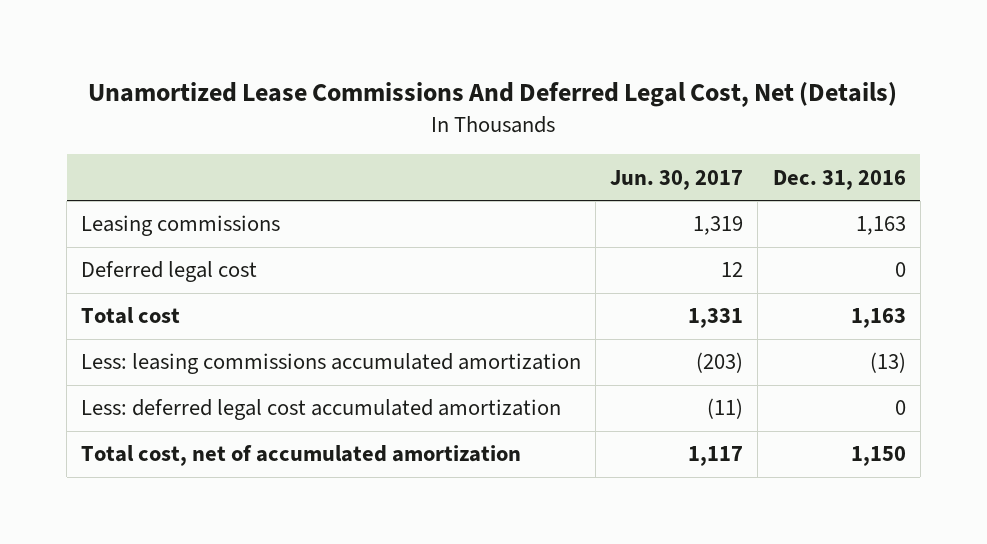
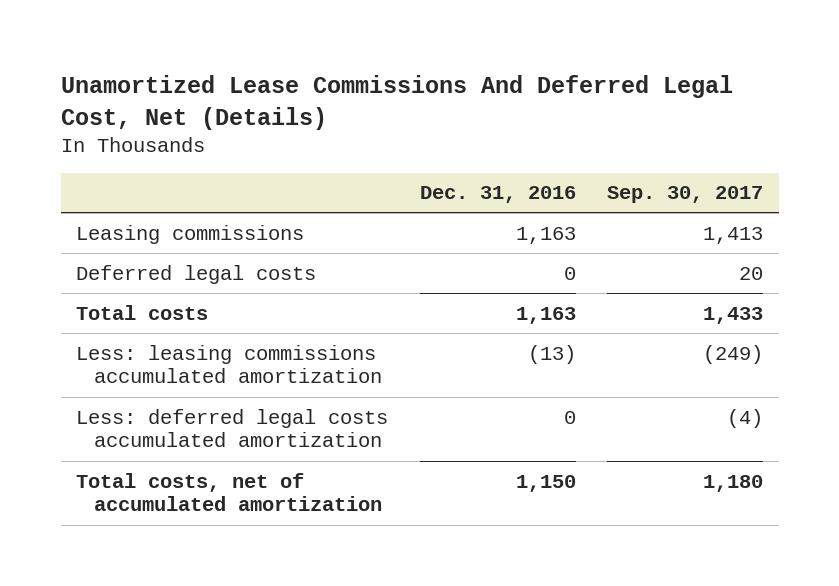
[610,169,744,190] Jun. 30, 2017 -> none
none -> [607,186,764,204] Sep. 30, 2017
[81,261,258,283] Deferred legal cost -> [76,264,317,284] Deferred legal costs
[81,307,181,325] Total cost -> [76,304,209,320] Total costs
[81,399,562,421] Less: deferred legal cost accumulated amortization -> [76,408,389,448] Less: deferred legal costs accumulated amortization
[81,445,522,467] Total cost, net of accumulated amortization -> [76,472,382,512] Total costs, net of accumulated amortization

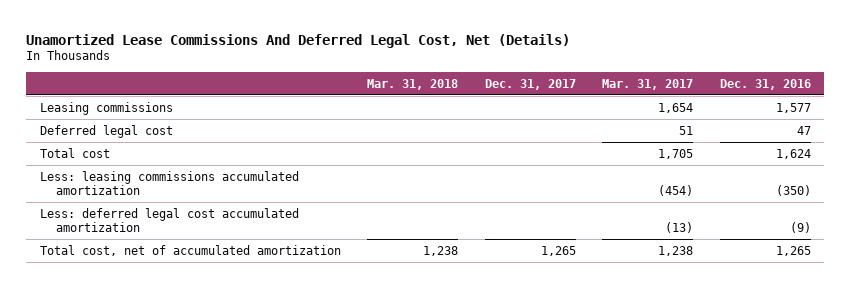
[607,186,764,204] Sep. 30, 2017 -> none
none -> [367,78,459,90] Mar. 31, 2018
none -> [484,78,576,90] Dec. 31, 2017
none -> [602,78,694,90] Mar. 31, 2017
[515,226,576,244] 1,163 -> [776,102,812,113] 1,577
[76,264,317,284] Deferred legal costs -> [39,124,173,138] Deferred legal cost
[563,266,576,280] 0 -> [797,125,812,135] 47
[76,304,209,320] Total costs -> [39,147,110,158] Total cost
[515,306,576,324] 1,163 -> [776,148,812,159] 1,624
[527,344,576,364] (13) -> [776,185,812,197] (350)
[76,408,389,448] Less: deferred legal costs accumulated amortization -> [39,207,299,233] Less: deferred legal cost accumulated amortization
[563,410,576,424] 0 -> [790,222,812,234] (9)
[76,472,382,512] Total costs, net of accumulated amortization -> [39,244,341,256] Total cost, net of accumulated amortization
[515,474,576,492] 1,150 -> [776,245,812,256] 1,265

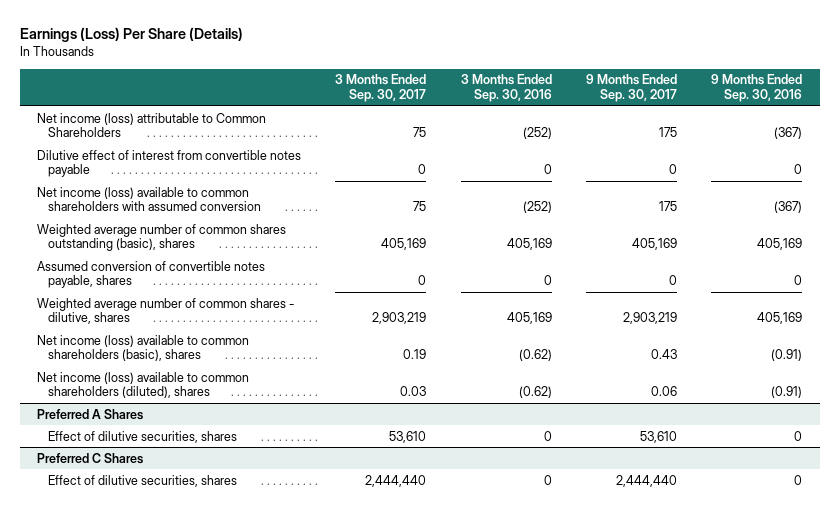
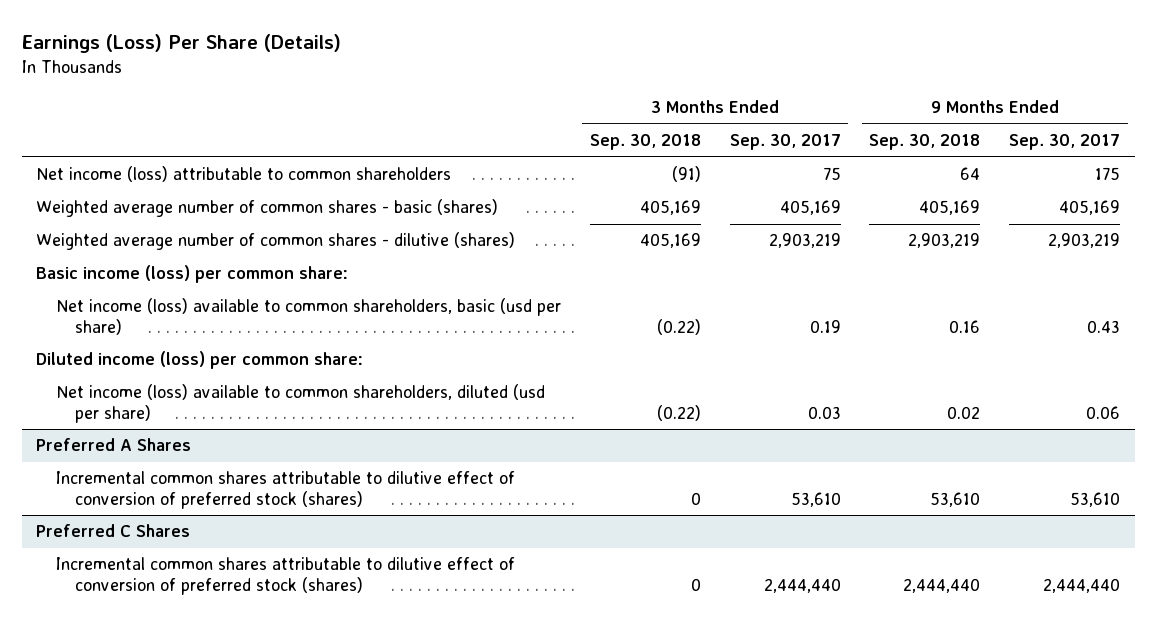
[460,74,552,103] 3 Months Ended Sep. 30, 2016 -> none
[711,74,803,103] 9 Months Ended Sep. 30, 2016 -> none
none -> [589,134,701,151] Sep. 30, 2018
none -> [869,134,981,151] Sep. 30, 2018
[36,149,301,178] Dilutive effect of interest from convertible notes payable -> none
[36,186,262,212] Net income (loss) available to common shareholders with assumed conversion -> none
[36,260,265,289] Assumed conversion of convertible notes payable, shares -> none
[36,112,266,138] Net income (loss) attributable to Common Shareholders -> [36,166,452,183] Net income (loss) attributable to common shareholders
[36,223,286,252] Weighted average number of common shares outstanding (basic), shares -> [36,199,499,218] Weighted average number of common shares - basic (shares)
[36,297,294,325] Weighted average number of common shares - dilutive, shares -> [36,232,516,251] Weighted average number of common shares - dilutive (shares)
none -> [36,265,349,284] Basic income (loss) per common share:
[36,334,249,362] Net income (loss) available to common shareholders (basic), shares -> [55,298,561,336] Net income (loss) available to common shareholders, basic (usd per share)
none -> [36,351,364,370] Diluted income (loss) per common share:
[36,371,249,399] Net income (loss) available to common shareholders (diluted), shares -> [55,384,545,424] Net income (loss) available to common shareholders, diluted (usd per share)
[48,430,238,443] Effect of dilutive securities, shares -> [55,471,515,510] Incremental common shares attributable to dilutive effect of conversion of preferred stock (shares)
[48,474,238,487] Effect of dilutive securities, shares -> [55,557,515,596] Incremental common shares attributable to dilutive effect of conversion of preferred stock (shares)

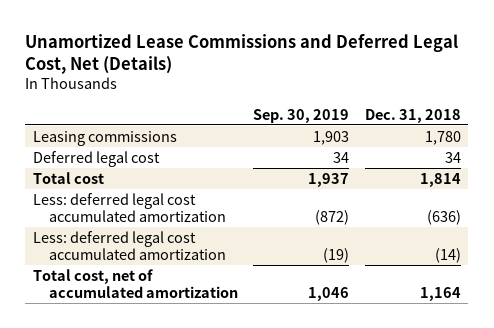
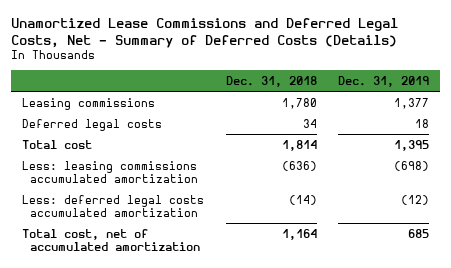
[25,33,459,74] Unamortized Lease Commissions and Deferred Legal Cost, Net (Details) -> [11,17,399,48] Unamortized Lease Commissions and Deferred Legal Costs, Net - Summary of Deferred Costs (Details)
[253,108,350,123] Sep. 30, 2019 -> none
none -> [338,75,430,87] Dec. 31, 2019
[32,150,160,167] Deferred legal cost -> [22,118,163,131] Deferred legal costs
[32,192,227,222] Less: deferred legal cost accumulated amortization -> [22,160,199,183] Less: leasing commissions accumulated amortization
[32,230,227,260] Less: deferred legal cost accumulated amortization -> [22,194,205,217] Less: deferred legal costs accumulated amortization

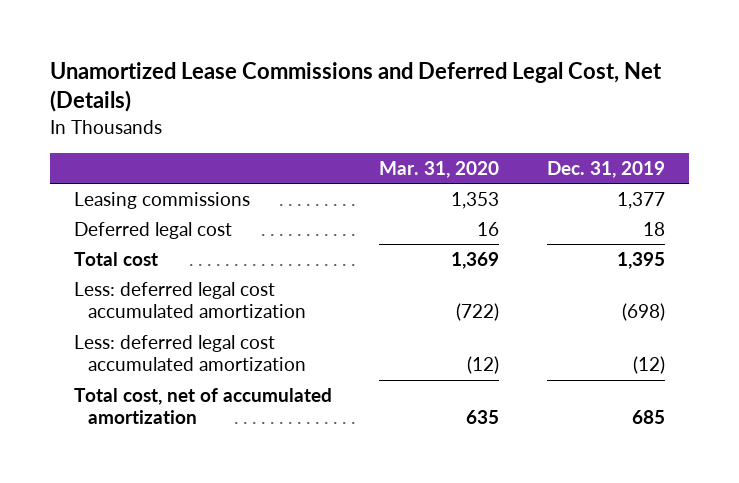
[11,17,399,48] Unamortized Lease Commissions and Deferred Legal Costs, Net - Summary of Deferred Costs (Details) -> [49,62,662,113] Unamortized Lease Commissions and Deferred Legal Cost, Net (Details)
[225,75,317,87] Dec. 31, 2018 -> none
none -> [379,160,500,178] Mar. 31, 2020
[22,118,163,131] Deferred legal costs -> [73,222,232,240] Deferred legal cost
[22,160,199,183] Less: leasing commissions accumulated amortization -> [73,282,306,319] Less: deferred legal cost accumulated amortization
[22,194,205,217] Less: deferred legal costs accumulated amortization -> [73,335,306,372] Less: deferred legal cost accumulated amortization

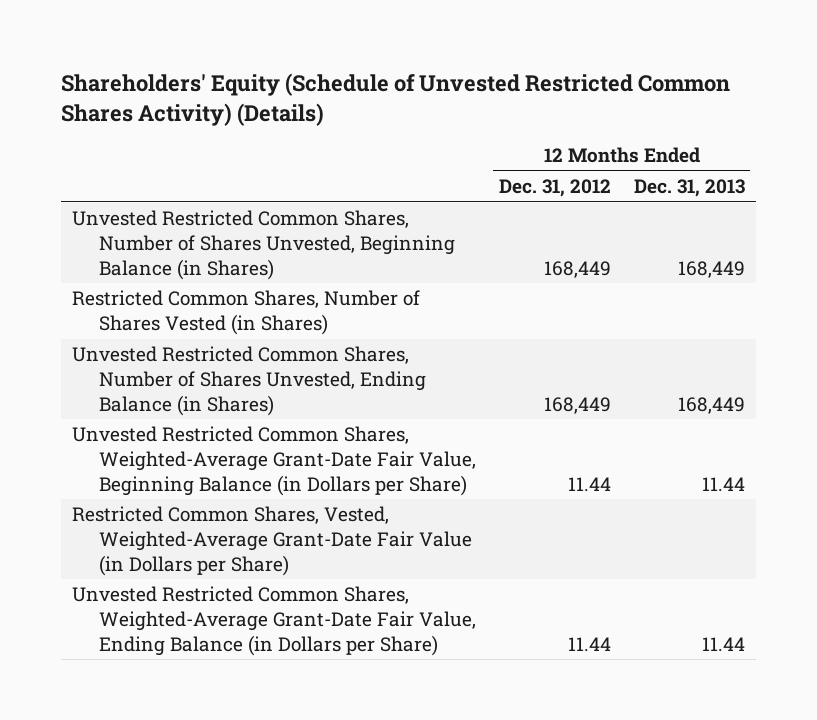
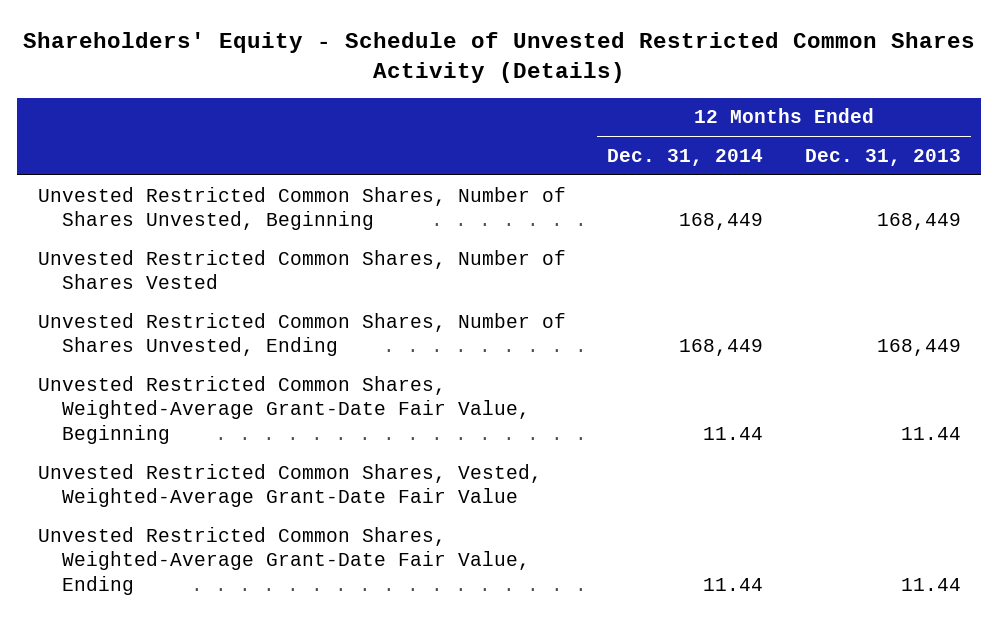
[60,72,730,126] Shareholders' Equity (Schedule of Unvested Restricted Common Shares Activity) (Details) -> [23,31,976,84] Shareholders' Equity - Schedule of Unvested Restricted Common Shares Activity (Details)
[498,179,611,198] Dec. 31, 2012 -> none
none -> [607,148,764,166] Dec. 31, 2014
[72,210,456,280] Unvested Restricted Common Shares, Number of Shares Unvested, Beginning Balance (in Shares) -> [37,186,566,231] Unvested Restricted Common Shares, Number of Shares Unvested, Beginning
[72,290,421,336] Restricted Common Shares, Number of Shares Vested (in Shares) -> [37,249,566,290] Unvested Restricted Common Shares, Number of Shares Vested
[72,346,427,416] Unvested Restricted Common Shares, Number of Shares Unvested, Ending Balance (in Shares) -> [37,312,566,357] Unvested Restricted Common Shares, Number of Shares Unvested, Ending
[72,426,477,496] Unvested Restricted Common Shares, Weighted-Average Grant-Date Fair Value, Beginning Balance (in Dollars per Share) -> [37,375,530,445] Unvested Restricted Common Shares, Weighted-Average Grant-Date Fair Value, Beginning
[72,506,473,576] Restricted Common Shares, Vested, Weighted-Average Grant-Date Fair Value (in Dollars per Share) -> [37,463,542,508] Unvested Restricted Common Shares, Vested, Weighted-Average Grant-Date Fair Value
[72,586,477,656] Unvested Restricted Common Shares, Weighted-Average Grant-Date Fair Value, Ending Balance (in Dollars per Share) -> [37,526,530,596] Unvested Restricted Common Shares, Weighted-Average Grant-Date Fair Value, Ending

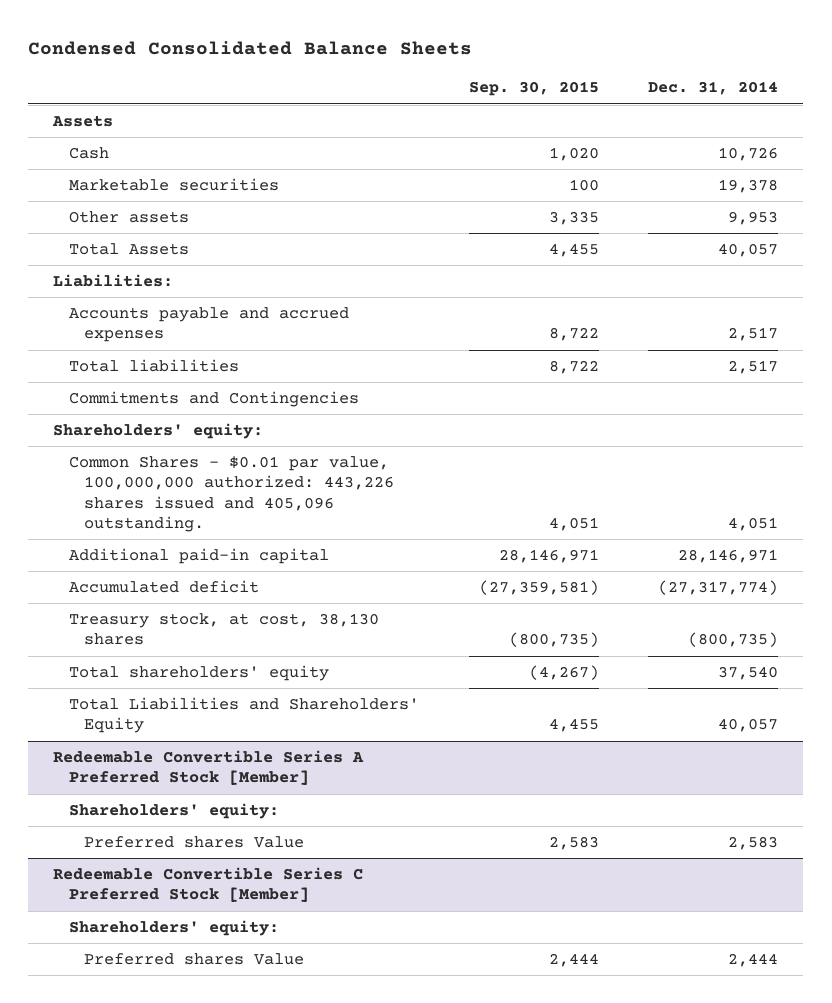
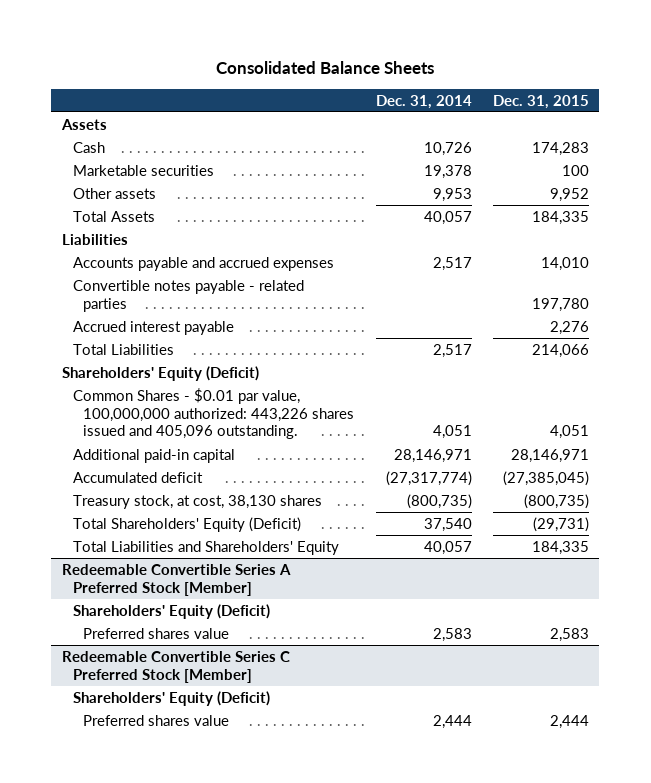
[28,41,473,56] Condensed Consolidated Balance Sheets -> [216,61,435,75] Consolidated Balance Sheets
[468,81,599,97] Sep. 30, 2015 -> none
none -> [492,94,589,109] Dec. 31, 2015
[53,274,174,288] Liabilities: -> [61,233,128,245] Liabilities
[68,391,359,408] Commitments and Contingencies -> none
none -> [72,279,304,312] Convertible notes payable - related parties
none -> [72,320,234,335] Accrued interest payable
[68,359,239,373] Total liabilities -> [72,343,174,355] Total Liabilities
[53,423,264,440] Shareholders' equity: -> [61,365,259,381] Shareholders' Equity (Deficit)
[68,665,329,682] Total shareholders' equity -> [72,516,301,532] Total Shareholders' Equity (Deficit)
[68,803,279,820] Shareholders' equity: -> [72,603,270,619] Shareholders' Equity (Deficit)
[84,836,305,849] Preferred shares Value -> [83,627,230,639] Preferred shares value
[68,920,279,937] Shareholders' equity: -> [72,690,270,706] Shareholders' Equity (Deficit)
[84,953,305,966] Preferred shares Value -> [83,714,230,726] Preferred shares value

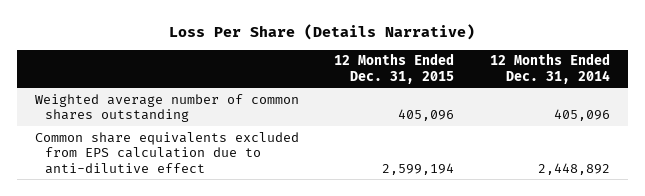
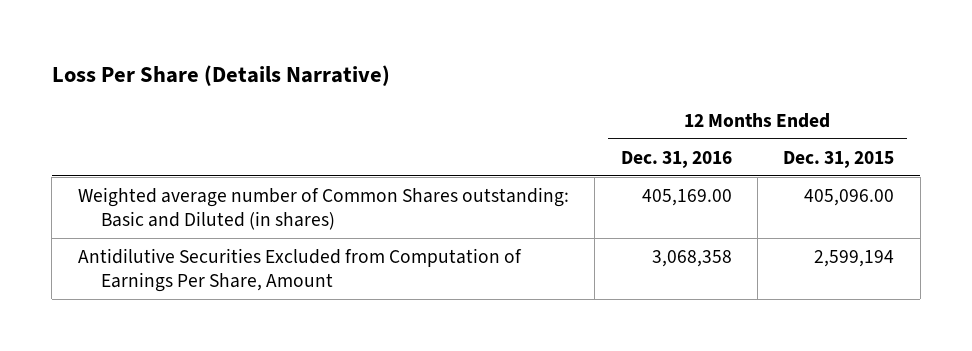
[490,53,611,84] 12 Months Ended Dec. 31, 2014 -> none
none -> [620,150,732,168] Dec. 31, 2016
[34,93,299,123] Weighted average number of common shares outstanding -> [77,186,569,230] Weighted average number of Common Shares outstanding: Basic and Diluted (in shares)
[398,109,455,122] 405,096 -> [804,188,895,206] 405,096.00
[34,131,299,174] Common share equivalents excluded from EPS calculation due to anti-dilutive effect -> [77,247,522,292] Antidilutive Securities Excluded from Computation of Earnings Per Share, Amount

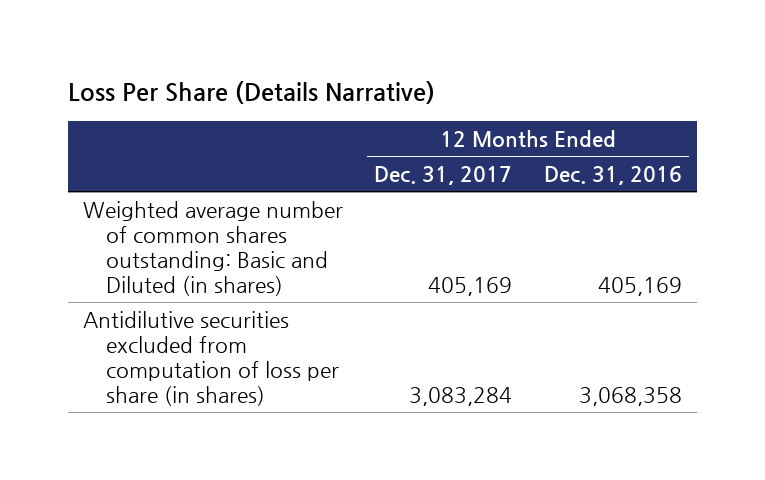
[783,150,895,168] Dec. 31, 2015 -> none
none -> [374,166,513,186] Dec. 31, 2017
[77,186,569,230] Weighted average number of Common Shares outstanding: Basic and Diluted (in shares) -> [83,200,344,296] Weighted average number of common shares outstanding: Basic and Diluted (in shares)
[641,188,732,206] 405,169.00 -> [597,276,682,296] 405,169
[77,247,522,292] Antidilutive Securities Excluded from Computation of Earnings Per Share, Amount -> [83,310,339,406] Antidilutive securities excluded from computation of loss per share (in shares)

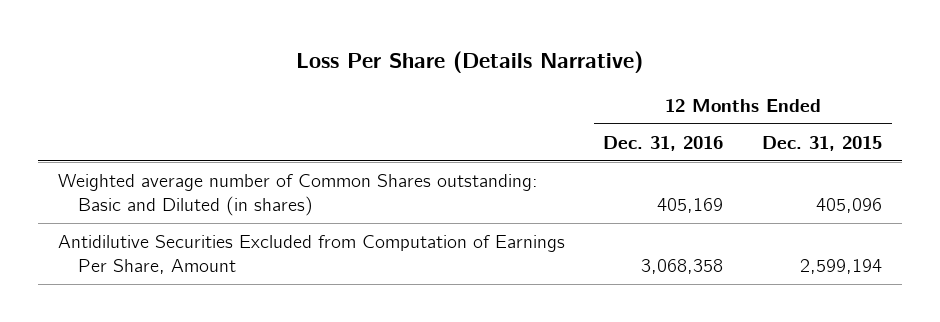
[374,166,513,186] Dec. 31, 2017 -> none
none -> [762,135,883,151] Dec. 31, 2015
[83,200,344,296] Weighted average number of common shares outstanding: Basic and Diluted (in shares) -> [57,174,538,217] Weighted average number of Common Shares outstanding: Basic and Diluted (in shares)
[83,310,339,406] Antidilutive securities excluded from computation of loss per share (in shares) -> [57,235,565,275] Antidilutive Securities Excluded from Computation of Earnings Per Share, Amount

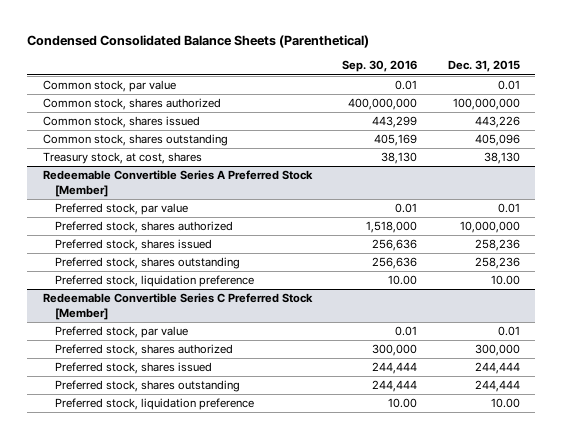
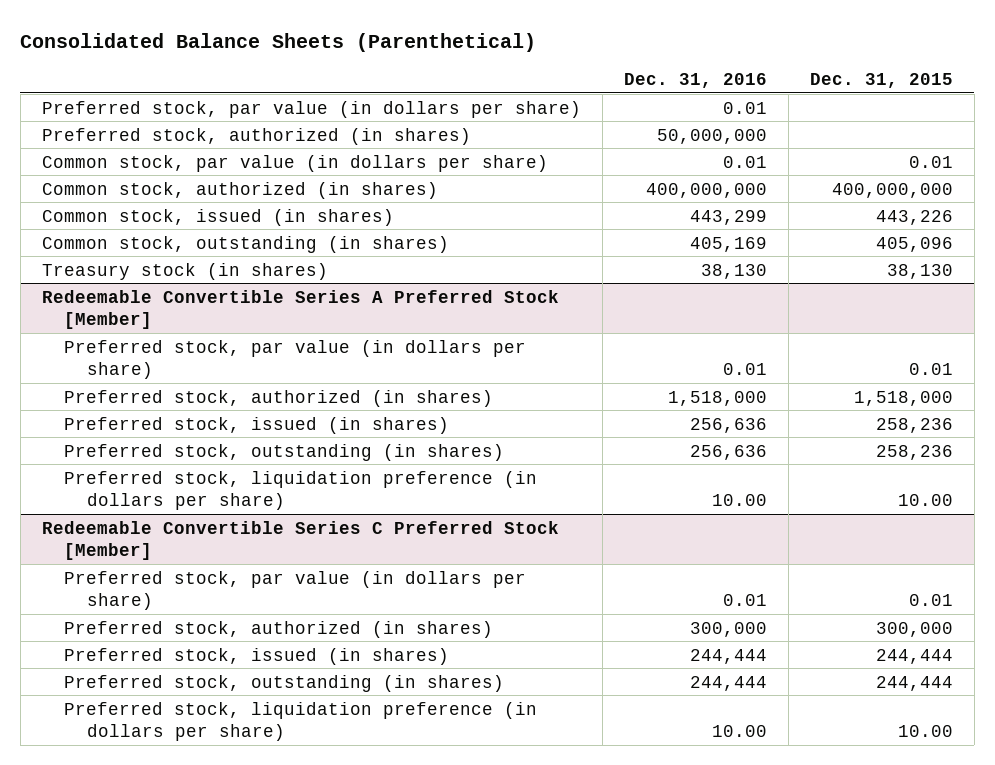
[27,34,370,48] Condensed Consolidated Balance Sheets (Parenthetical) -> [20,32,537,52] Consolidated Balance Sheets (Parenthetical)
[342,60,418,73] Sep. 30, 2016 -> none
none -> [623,72,767,88] Dec. 31, 2016
none -> [41,100,581,118] Preferred stock, par value (in dollars per share)
none -> [41,127,471,145] Preferred stock, authorized (in shares)
[42,80,176,93] Common stock, par value -> [41,154,548,172] Common stock, par value (in dollars per share)
[42,98,221,111] Common stock, shares authorized -> [41,181,438,199] Common stock, authorized (in shares)
[452,98,520,111] 100,000,000 -> [831,182,953,198] 400,000,000
[42,116,200,129] Common stock, shares issued -> [41,208,394,226] Common stock, issued (in shares)
[42,134,228,147] Common stock, shares outstanding -> [41,235,449,253] Common stock, outstanding (in shares)
[42,152,202,165] Treasury stock, at cost, shares -> [41,262,328,280] Treasury stock (in shares)
[55,203,189,216] Preferred stock, par value -> [64,339,527,379] Preferred stock, par value (in dollars per share)
[55,221,234,234] Preferred stock, shares authorized -> [64,389,494,407] Preferred stock, authorized (in shares)
[459,221,520,234] 10,000,000 -> [853,390,953,406] 1,518,000
[55,239,213,252] Preferred stock, shares issued -> [64,416,450,434] Preferred stock, issued (in shares)
[55,257,241,270] Preferred stock, shares outstanding -> [64,443,505,461] Preferred stock, outstanding (in shares)
[55,275,255,288] Preferred stock, liquidation preference -> [64,470,538,510] Preferred stock, liquidation preference (in dollars per share)
[55,326,189,339] Preferred stock, par value -> [64,570,527,610] Preferred stock, par value (in dollars per share)
[55,344,234,357] Preferred stock, shares authorized -> [64,620,494,638] Preferred stock, authorized (in shares)
[55,362,213,375] Preferred stock, shares issued -> [64,647,450,665] Preferred stock, issued (in shares)
[55,380,241,393] Preferred stock, shares outstanding -> [64,674,505,692] Preferred stock, outstanding (in shares)
[55,398,255,411] Preferred stock, liquidation preference -> [64,701,538,741] Preferred stock, liquidation preference (in dollars per share)

